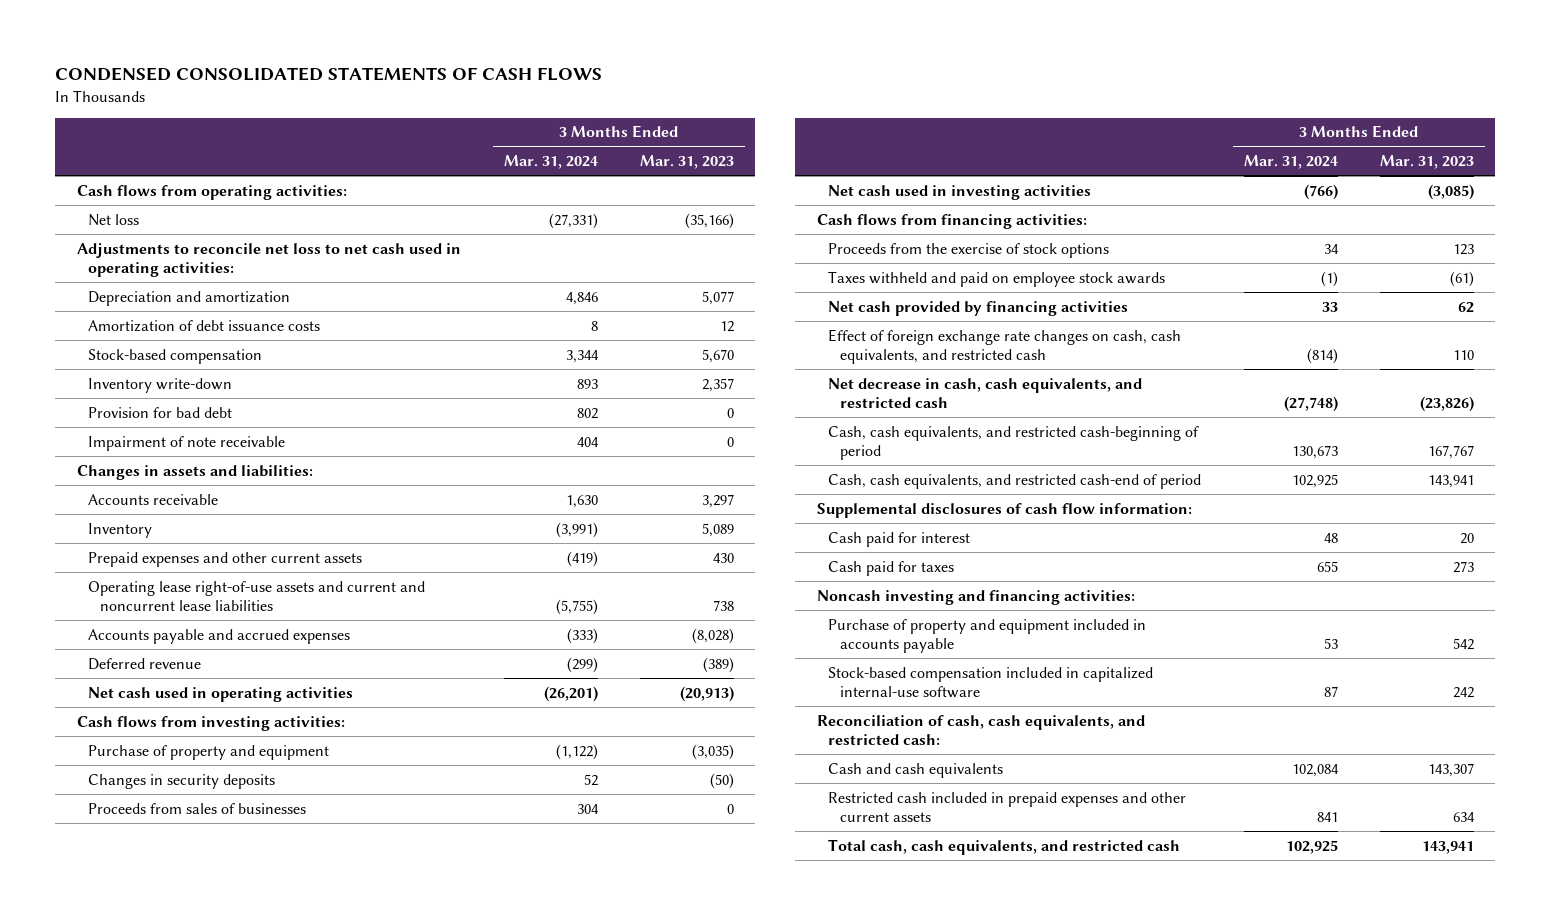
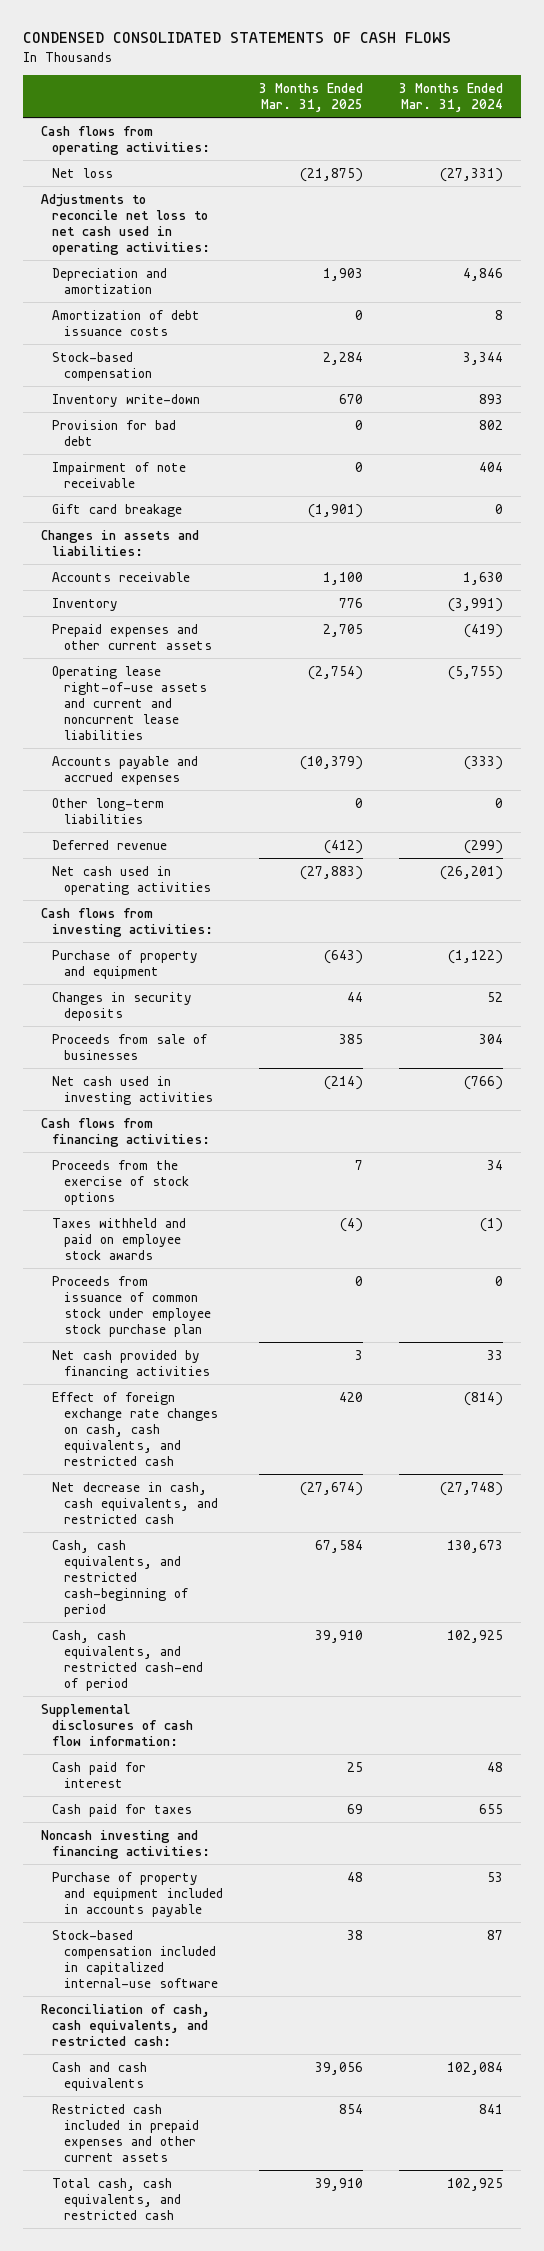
[640,155,735,170] Mar. 31, 2023 -> none
none -> [259,82,364,112] 3 Months Ended Mar. 31, 2025
none -> [52,503,183,517] Gift card breakage
none -> [52,797,165,824] Other long-term liabilities
[88,802,307,814] Proceeds from sales of businesses -> [52,1033,208,1060] Proceeds from sale of businesses
none -> [52,1275,212,1337] Proceeds from issuance of common stock under employee stock purchase plan

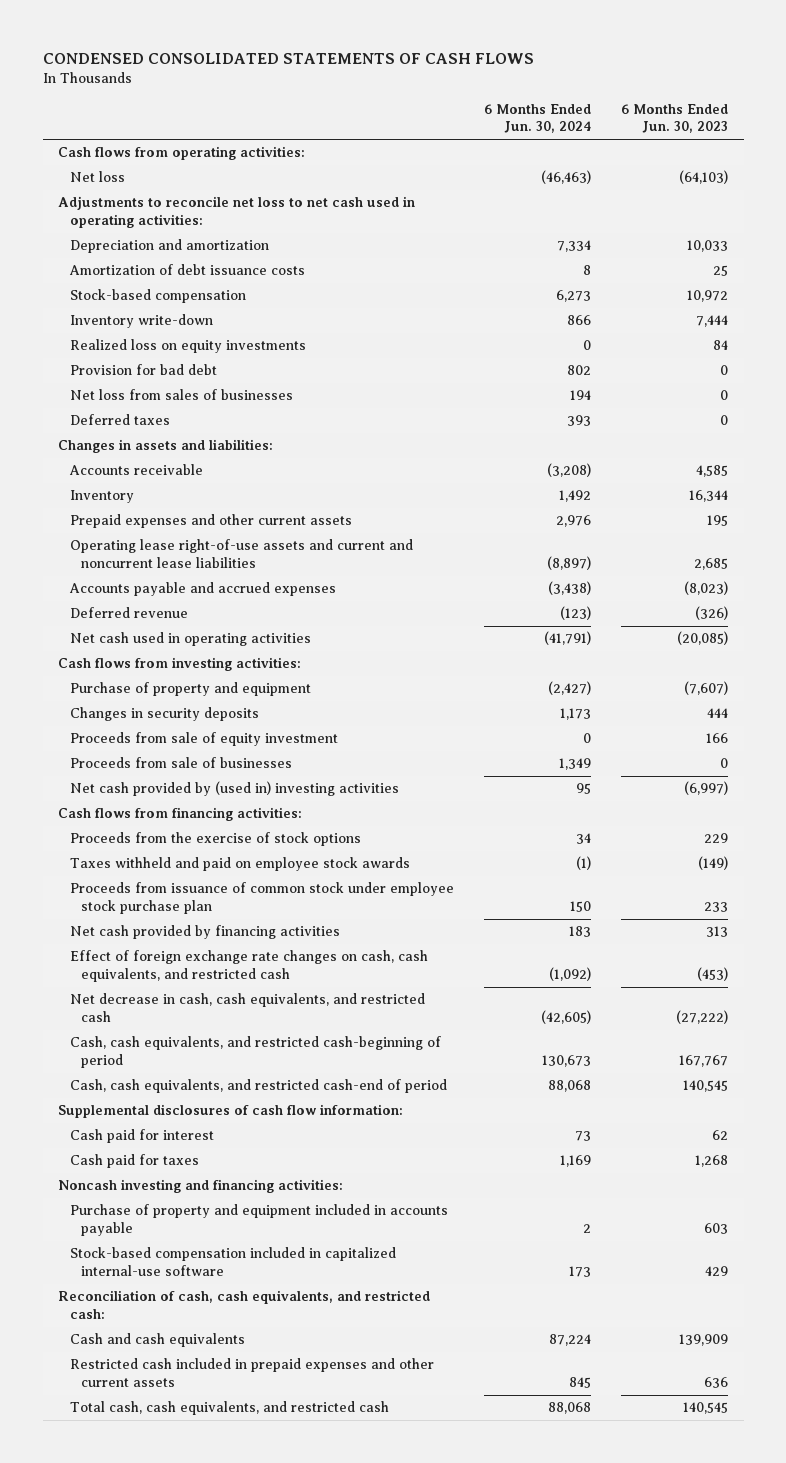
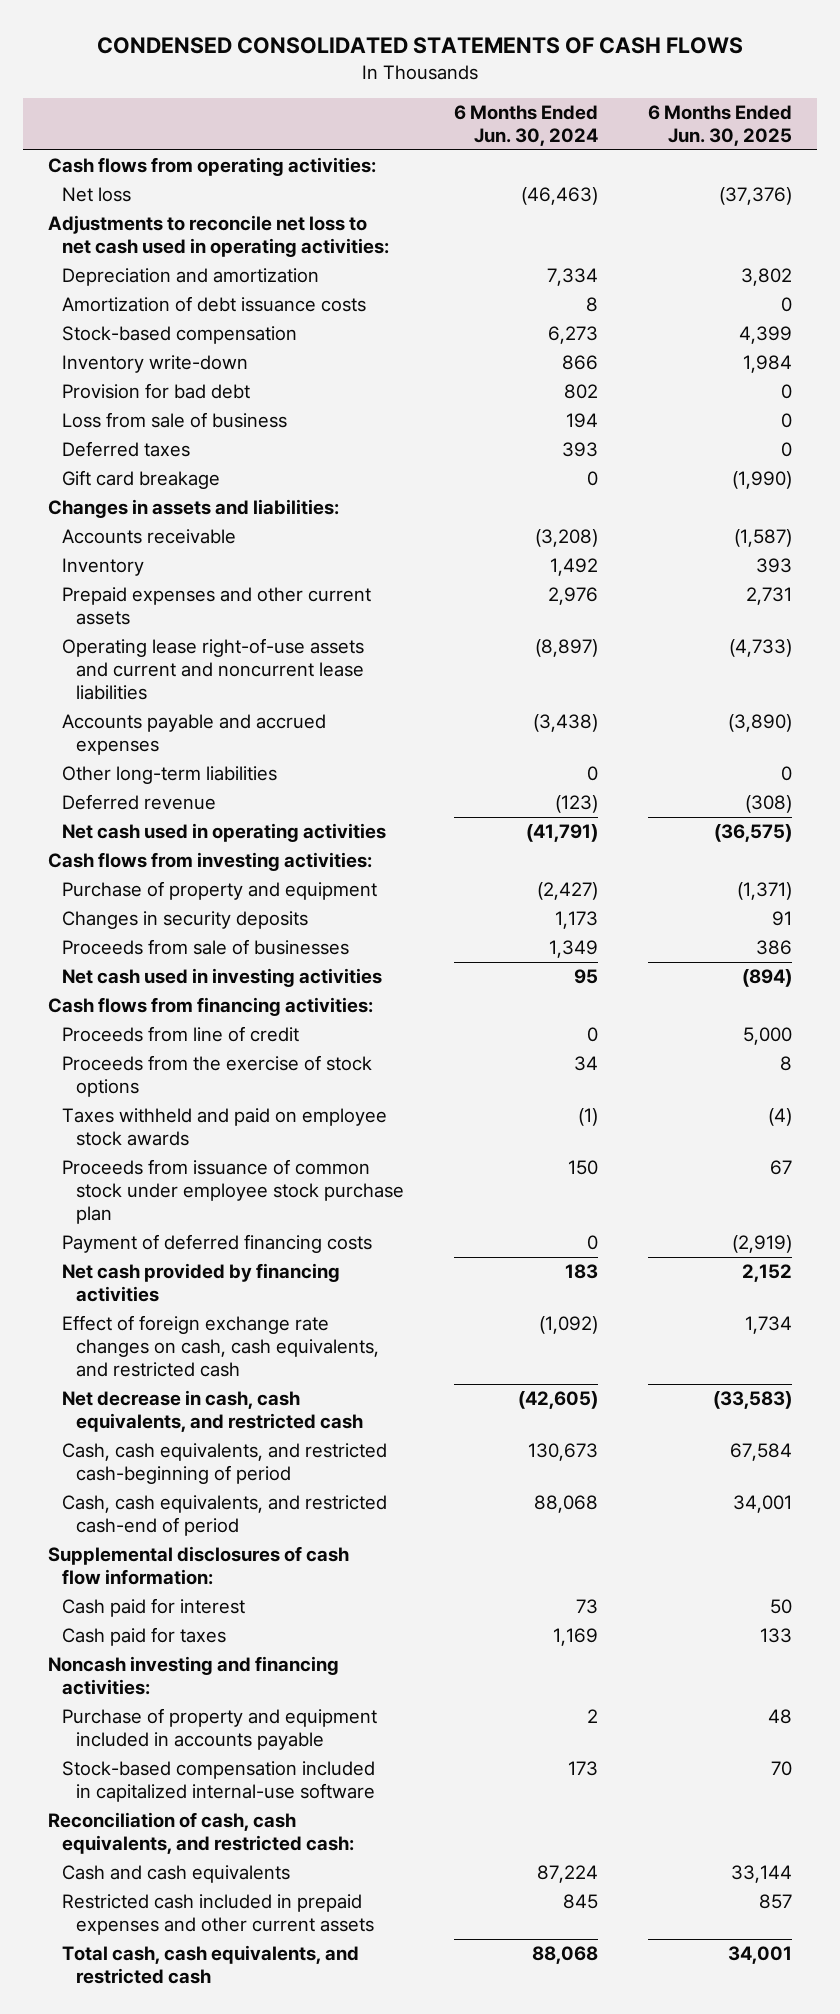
[621,104,729,134] 6 Months Ended Jun. 30, 2023 -> none
none -> [647,105,792,147] 6 Months Ended Jun. 30, 2025
[69,339,306,354] Realized loss on equity investments -> none
[69,389,293,401] Net loss from sales of businesses -> [61,412,287,429] Loss from sale of business
none -> [61,470,220,490] Gift card breakage
none -> [61,766,277,785] Other long-term liabilities
[69,732,338,747] Proceeds from sale of equity investment -> none
[69,781,399,797] Net cash provided by (used in) investing activities -> [61,968,382,988] Net cash used in investing activities
none -> [61,1026,299,1043] Proceeds from line of credit
none -> [61,1234,372,1254] Payment of deferred financing costs

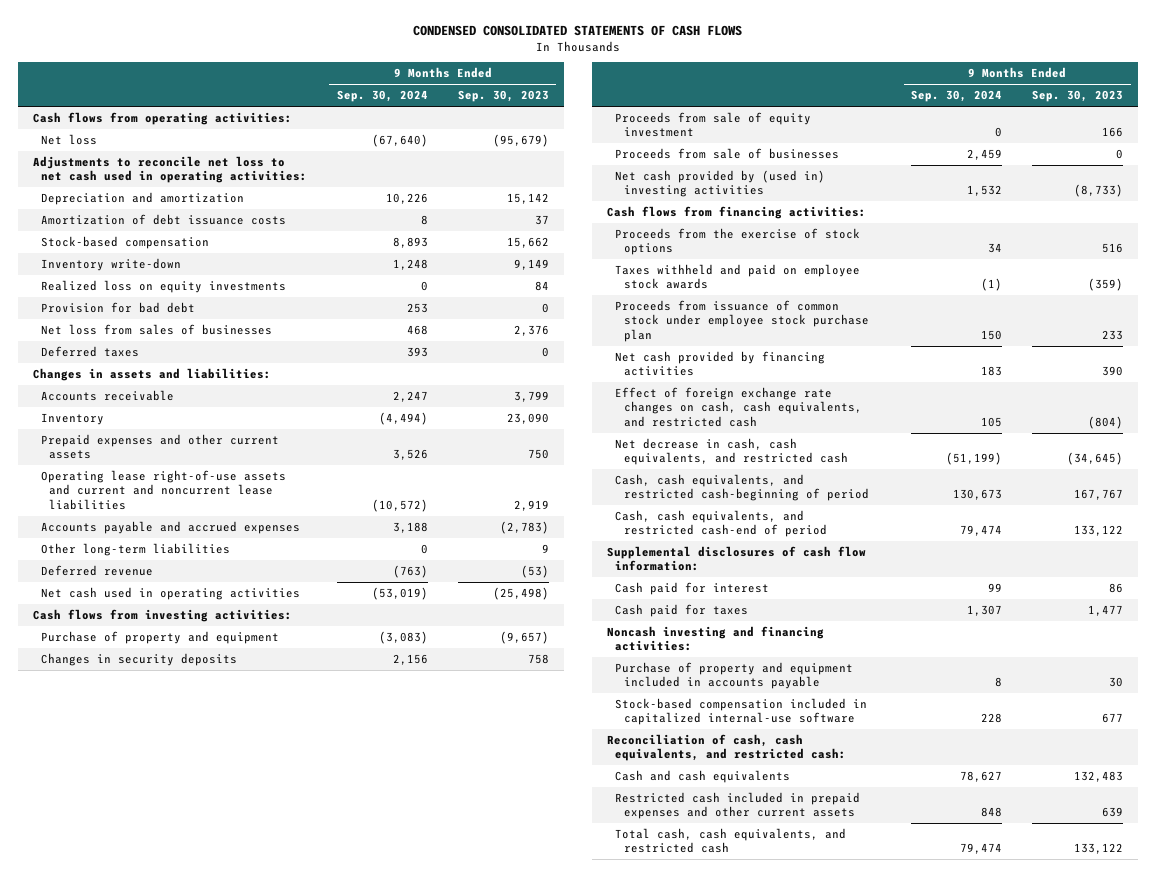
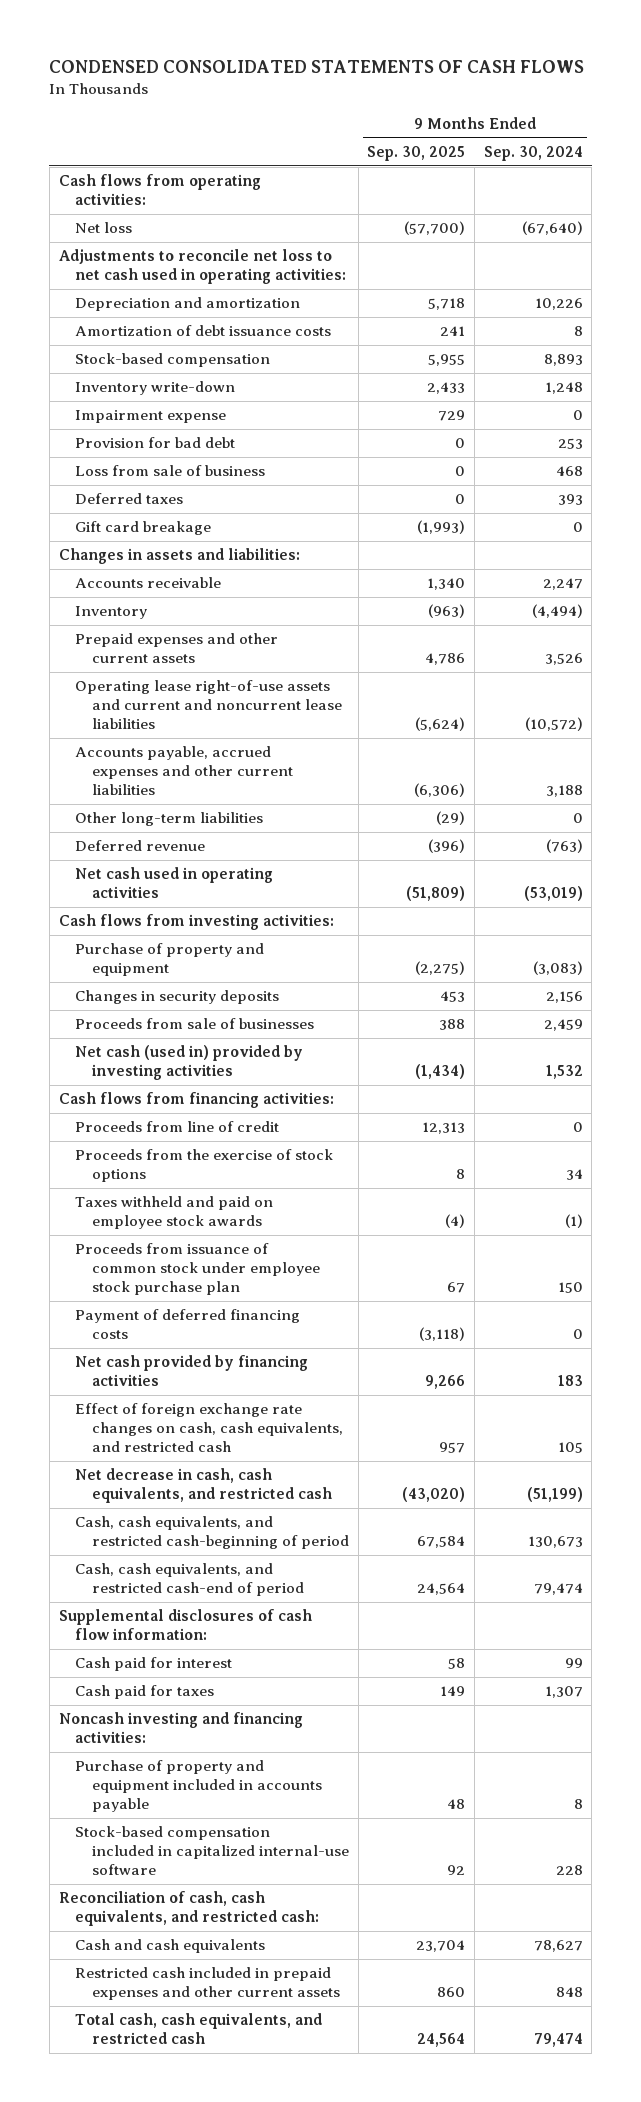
[457,90,549,103] Sep. 30, 2023 -> none
none -> [367,145,466,161] Sep. 30, 2025
[40,280,286,294] Realized loss on equity investments -> none
none -> [75,410,227,424] Impairment expense
[40,324,272,336] Net loss from sales of businesses -> [75,465,266,477] Loss from sale of business
none -> [75,521,212,536] Gift card breakage
[40,521,300,535] Accounts payable and accrued expenses -> [75,746,294,796] Accounts payable, accrued expenses and other current liabilities
[615,112,812,138] Proceeds from sale of equity investment -> none
[615,170,826,198] Net cash provided by (used in) investing activities -> [75,1045,304,1081] Net cash (used in) provided by investing activities
none -> [75,1121,280,1133] Proceeds from line of credit
none -> [75,1309,301,1340] Payment of deferred financing costs

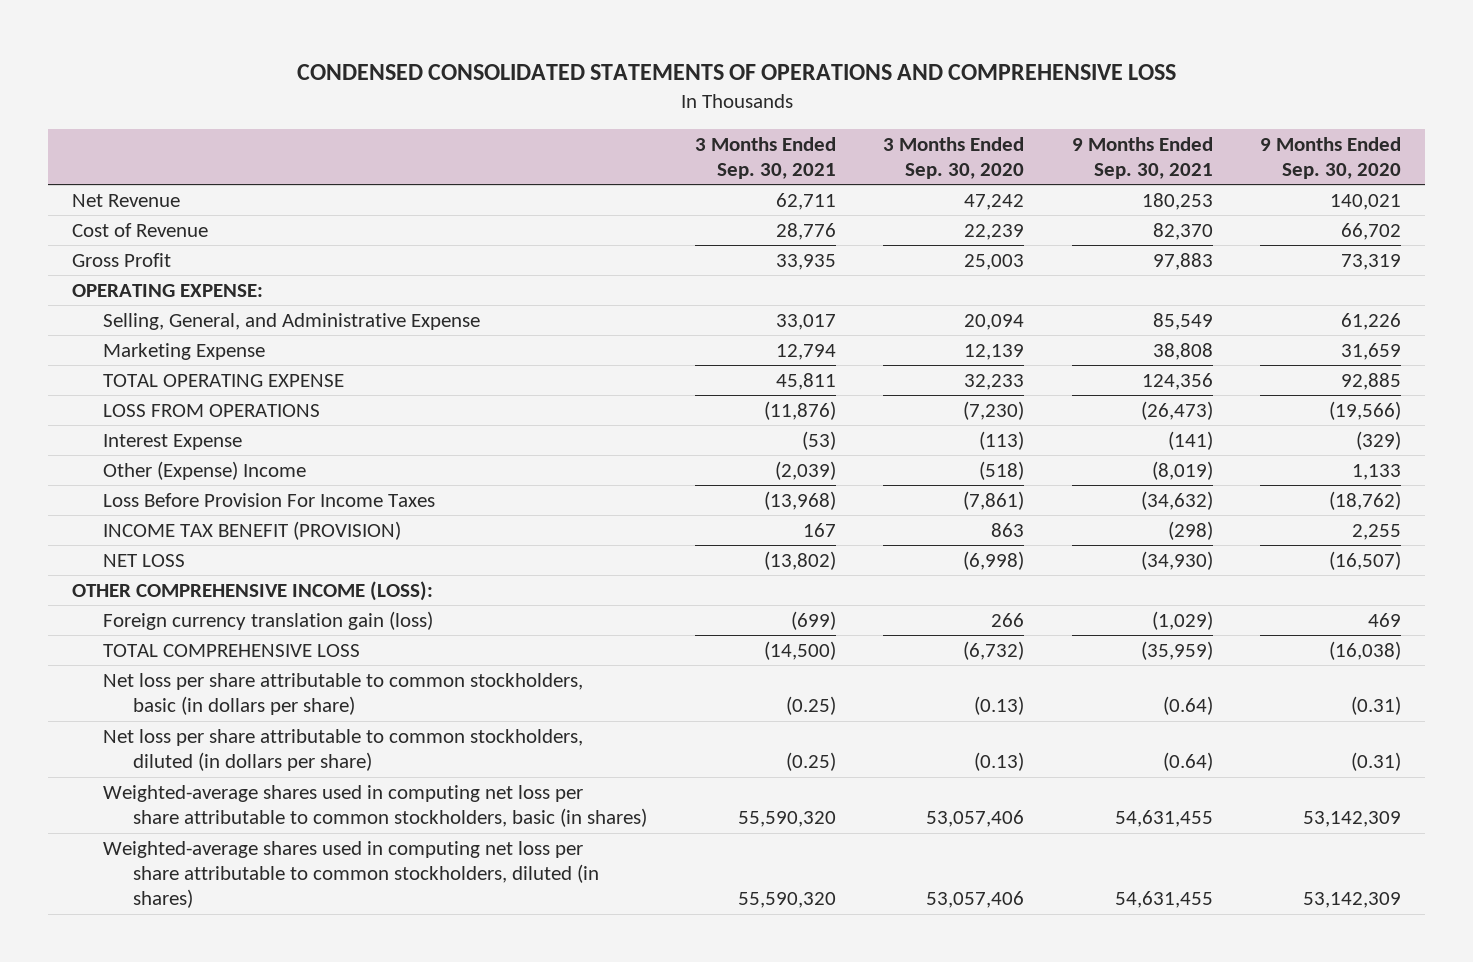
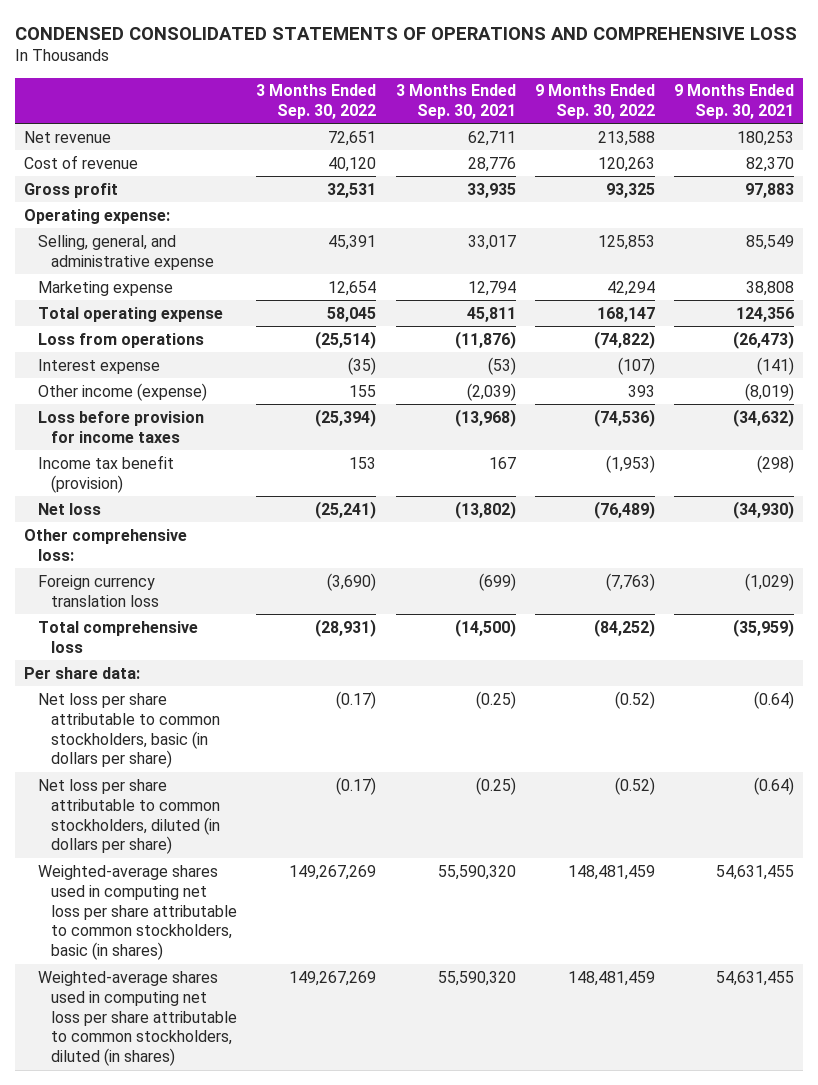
[883,136,1025,179] 3 Months Ended Sep. 30, 2020 -> none
[1260,136,1402,179] 9 Months Ended Sep. 30, 2020 -> none
none -> [256,84,377,120] 3 Months Ended Sep. 30, 2022
none -> [534,84,655,120] 9 Months Ended Sep. 30, 2022
[72,193,181,207] Net Revenue -> [24,130,112,143] Net revenue
[72,222,209,237] Cost of Revenue -> [24,154,139,169] Cost of revenue
[72,252,172,267] Gross Profit -> [24,182,119,198] Gross profit
[72,283,264,297] OPERATING EXPENSE: -> [24,208,171,224] Operating expense:
[102,312,480,330] Selling, General, and Administrative Expense -> [37,234,215,270] Selling, general, and administrative expense
[102,342,265,360] Marketing Expense -> [37,280,173,296] Marketing expense
[102,373,344,387] TOTAL OPERATING EXPENSE -> [37,306,223,322] Total operating expense
[102,403,320,417] LOSS FROM OPERATIONS -> [37,332,204,348] Loss from operations
[102,433,242,450] Interest Expense -> [37,358,160,374] Interest expense
[102,460,306,480] Other (Expense) Income -> [37,382,207,401] Other income (expense)
[102,492,435,507] Loss Before Provision For Income Taxes -> [37,410,204,443] Loss before provision for income taxes
[102,520,401,540] INCOME TAX BENEFIT (PROVISION) -> [37,454,174,493] Income tax benefit (provision)
[102,553,185,567] NET LOSS -> [37,502,101,515] Net loss
[72,580,434,601] OTHER COMPREHENSIVE INCOME (LOSS): -> [24,528,188,561] Other comprehensive loss:
[102,610,433,630] Foreign currency translation gain (loss) -> [37,574,160,607] Foreign currency translation loss
[102,643,360,657] TOTAL COMPREHENSIVE LOSS -> [37,620,198,653] Total comprehensive loss
none -> [24,666,141,679] Per share data:

